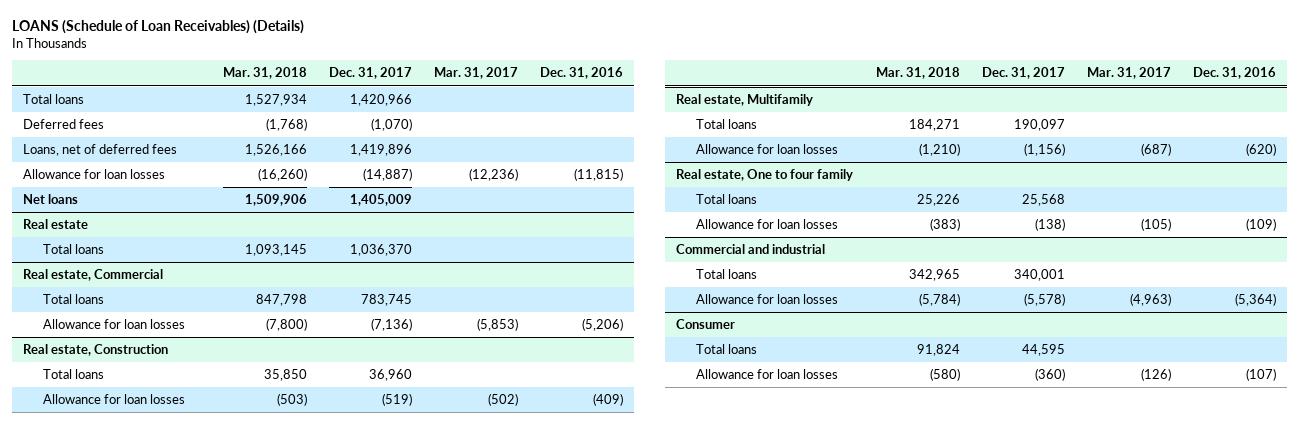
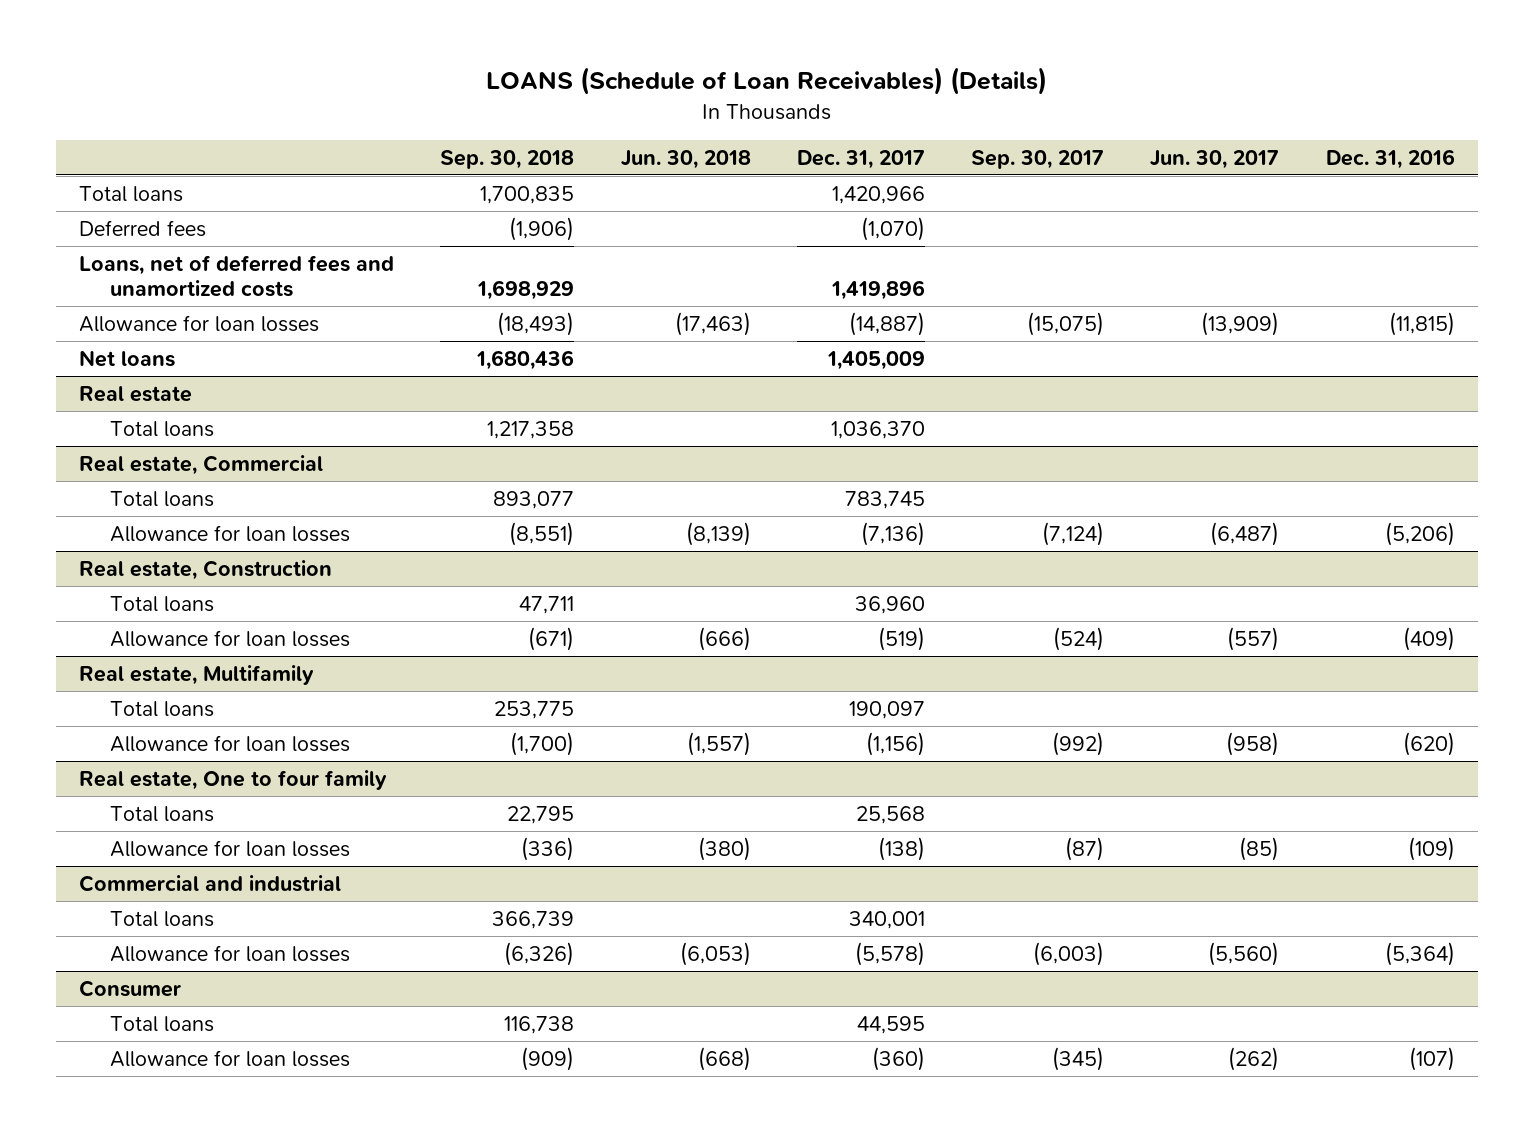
[222,67,307,80] Mar. 31, 2018 -> none
[434,67,519,80] Mar. 31, 2017 -> none
none -> [440,149,575,169] Sep. 30, 2018
none -> [620,149,751,169] Jun. 30, 2018
none -> [971,149,1105,169] Sep. 30, 2017
none -> [1150,149,1280,169] Jun. 30, 2017
[23,144,178,157] Loans, net of deferred fees -> [78,254,394,298] Loans, net of deferred fees and unamortized costs

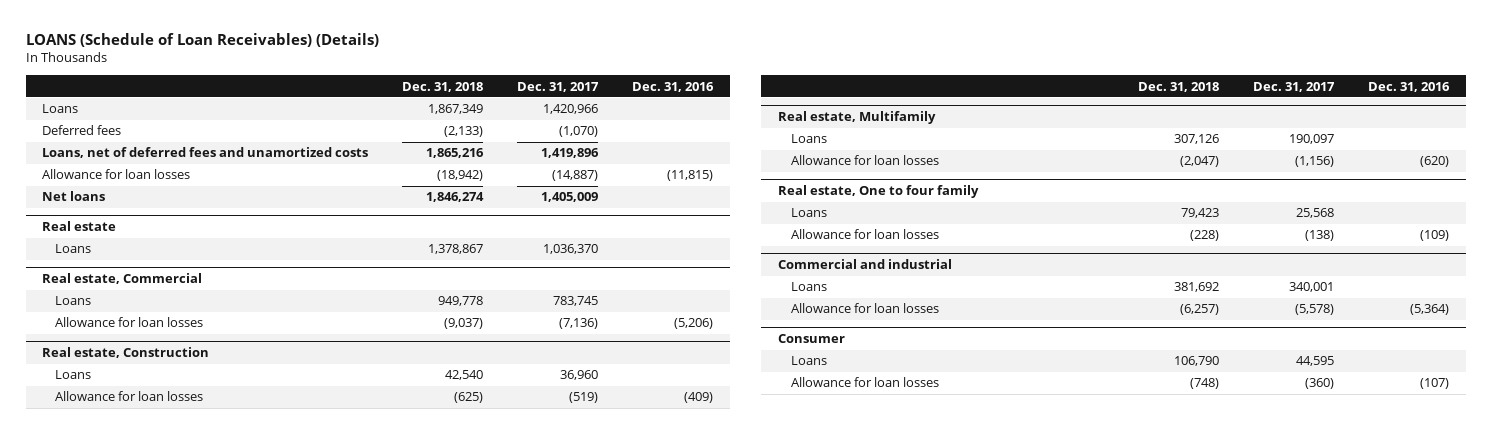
[440,149,575,169] Sep. 30, 2018 -> none
[620,149,751,169] Jun. 30, 2018 -> none
[971,149,1105,169] Sep. 30, 2017 -> none
[1150,149,1280,169] Jun. 30, 2017 -> none
none -> [402,81,484,92] Dec. 31, 2018
[78,185,183,202] Total loans -> [42,104,79,114] Loans
[110,420,215,437] Total loans -> [55,244,92,254] Loans
[110,490,215,507] Total loans -> [55,296,92,306] Loans
[110,595,215,612] Total loans -> [55,370,92,380] Loans
[110,700,215,717] Total loans -> [791,134,828,144] Loans
[110,805,215,822] Total loans -> [791,208,828,218] Loans
[110,910,215,927] Total loans -> [791,282,828,292] Loans
[110,1015,215,1032] Total loans -> [791,356,828,366] Loans

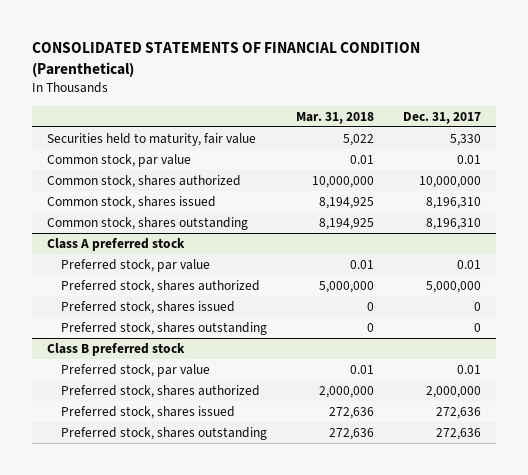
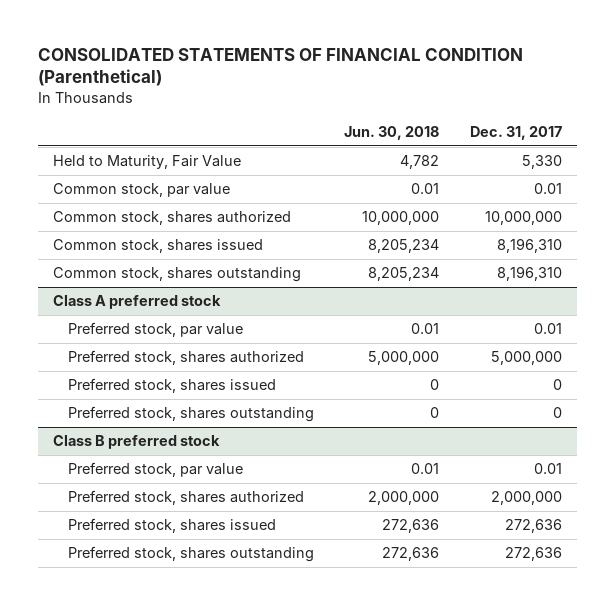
[296,111,375,124] Mar. 31, 2018 -> none
none -> [344,126,440,141] Jun. 30, 2018
[46,133,256,147] Securities held to maturity, fair value -> [53,155,242,170] Held to Maturity, Fair Value

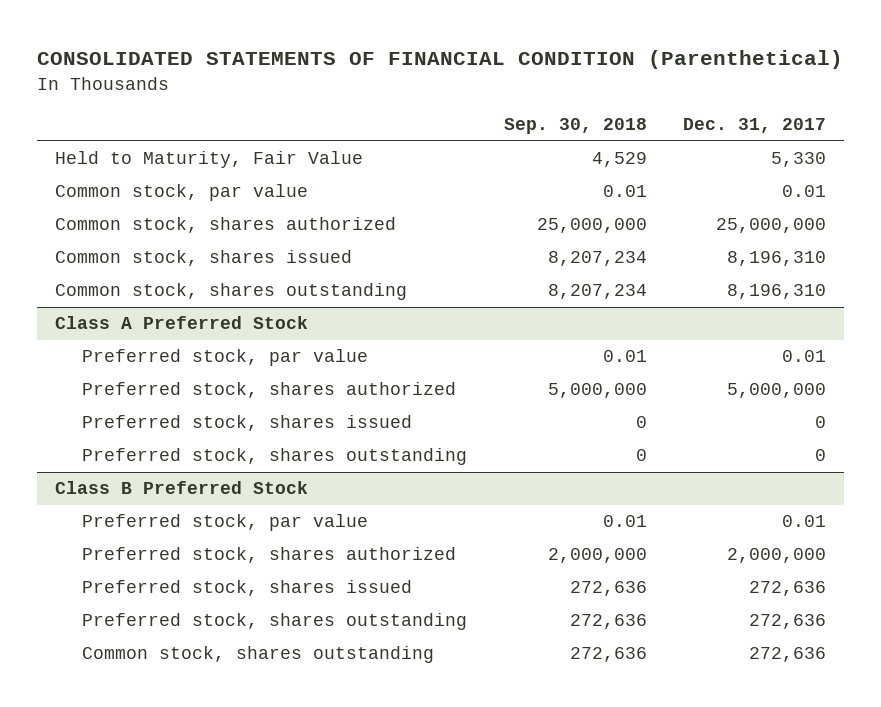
[344,126,440,141] Jun. 30, 2018 -> none
none -> [503,118,647,135] Sep. 30, 2018
[485,211,563,226] 10,000,000 -> [715,218,826,234] 25,000,000
[53,295,222,310] Class A preferred stock -> [55,316,309,330] Class A Preferred Stock
[53,435,221,450] Class B preferred stock -> [55,481,309,495] Class B Preferred Stock
none -> [82,646,435,664] Common stock, shares outstanding

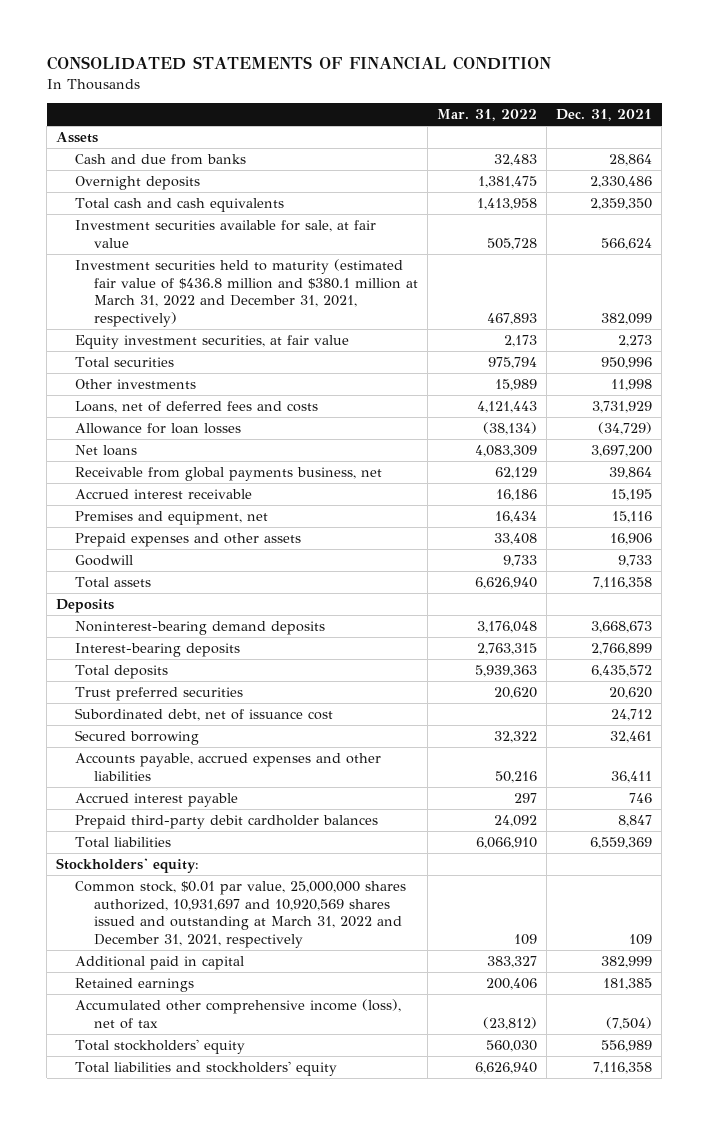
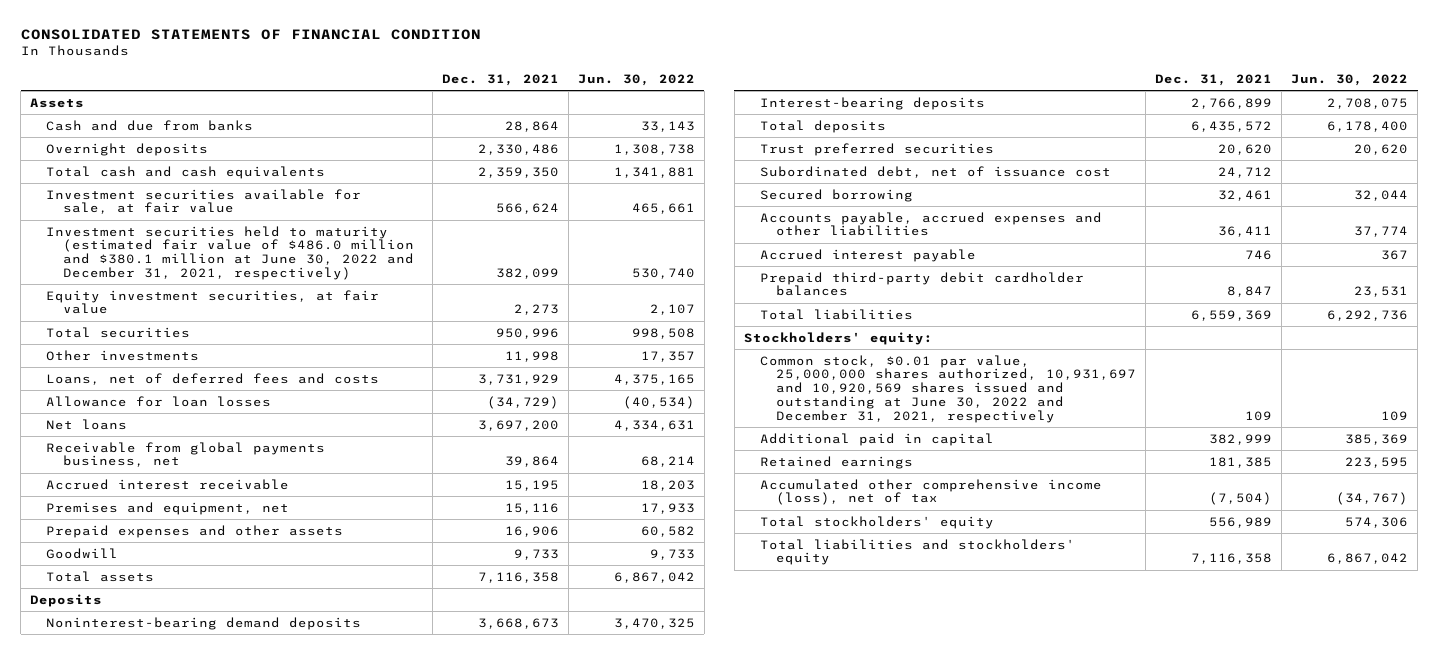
[437,109,538,122] Mar. 31, 2022 -> none
none -> [577,73,695,86] Jun. 30, 2022
[75,259,419,328] Investment securities held to maturity (estimated fair value of $436.8 million and $380.1 million at March 31, 2022 and December 31, 2021, respectively) -> [46,225,414,280] Investment securities held to maturity (estimated fair value of $486.0 million and $380.1 million at June 30, 2022 and December 31, 2021, respectively)
[75,881,407,949] Common stock, $0.01 par value, 25,000,000 shares authorized, 10,931,697 and 10,920,569 shares issued and outstanding at March 31, 2022 and December 31, 2021, respectively -> [759,354,1137,423] Common stock, $0.01 par value, 25,000,000 shares authorized, 10,931,697 and 10,920,569 shares issued and outstanding at June 30, 2022 and December 31, 2021, respectively

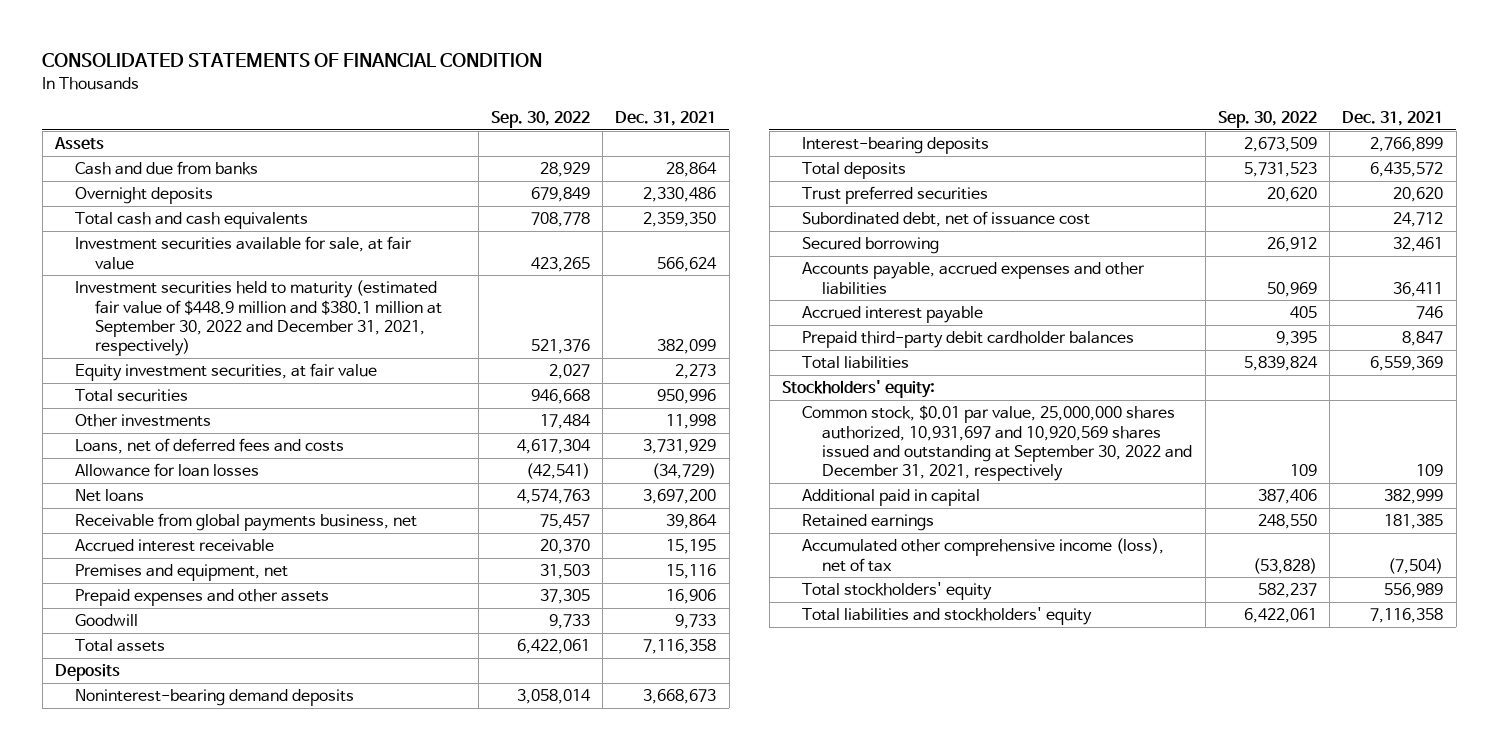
[577,73,695,86] Jun. 30, 2022 -> none
none -> [490,110,590,128] Sep. 30, 2022
[46,225,414,280] Investment securities held to maturity (estimated fair value of $486.0 million and $380.1 million at June 30, 2022 and December 31, 2021, respectively) -> [75,280,443,357] Investment securities held to maturity (estimated fair value of $448.9 million and $380.1 million at September 30, 2022 and December 31, 2021, respectively)
[759,354,1137,423] Common stock, $0.01 par value, 25,000,000 shares authorized, 10,931,697 and 10,920,569 shares issued and outstanding at June 30, 2022 and December 31, 2021, respectively -> [802,405,1193,482] Common stock, $0.01 par value, 25,000,000 shares authorized, 10,931,697 and 10,920,569 shares issued and outstanding at September 30, 2022 and December 31, 2021, respectively

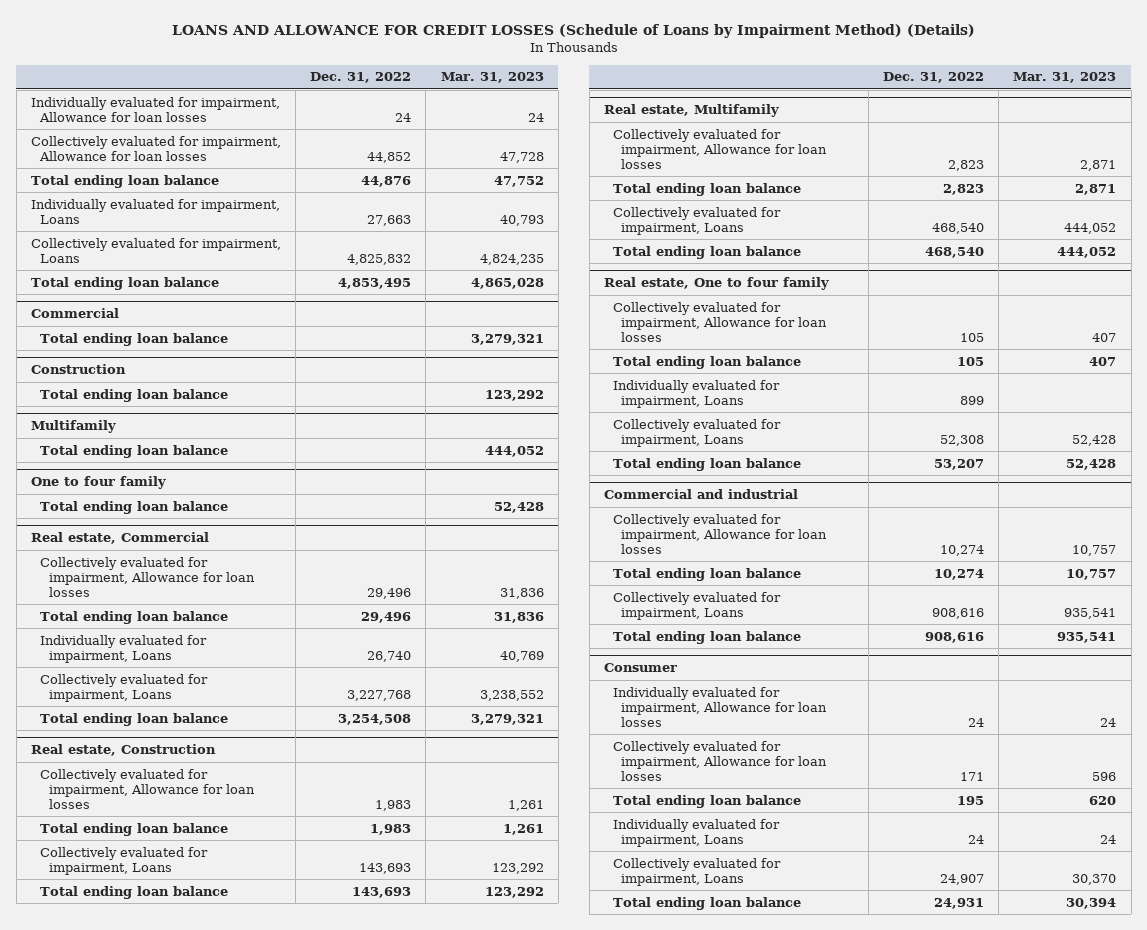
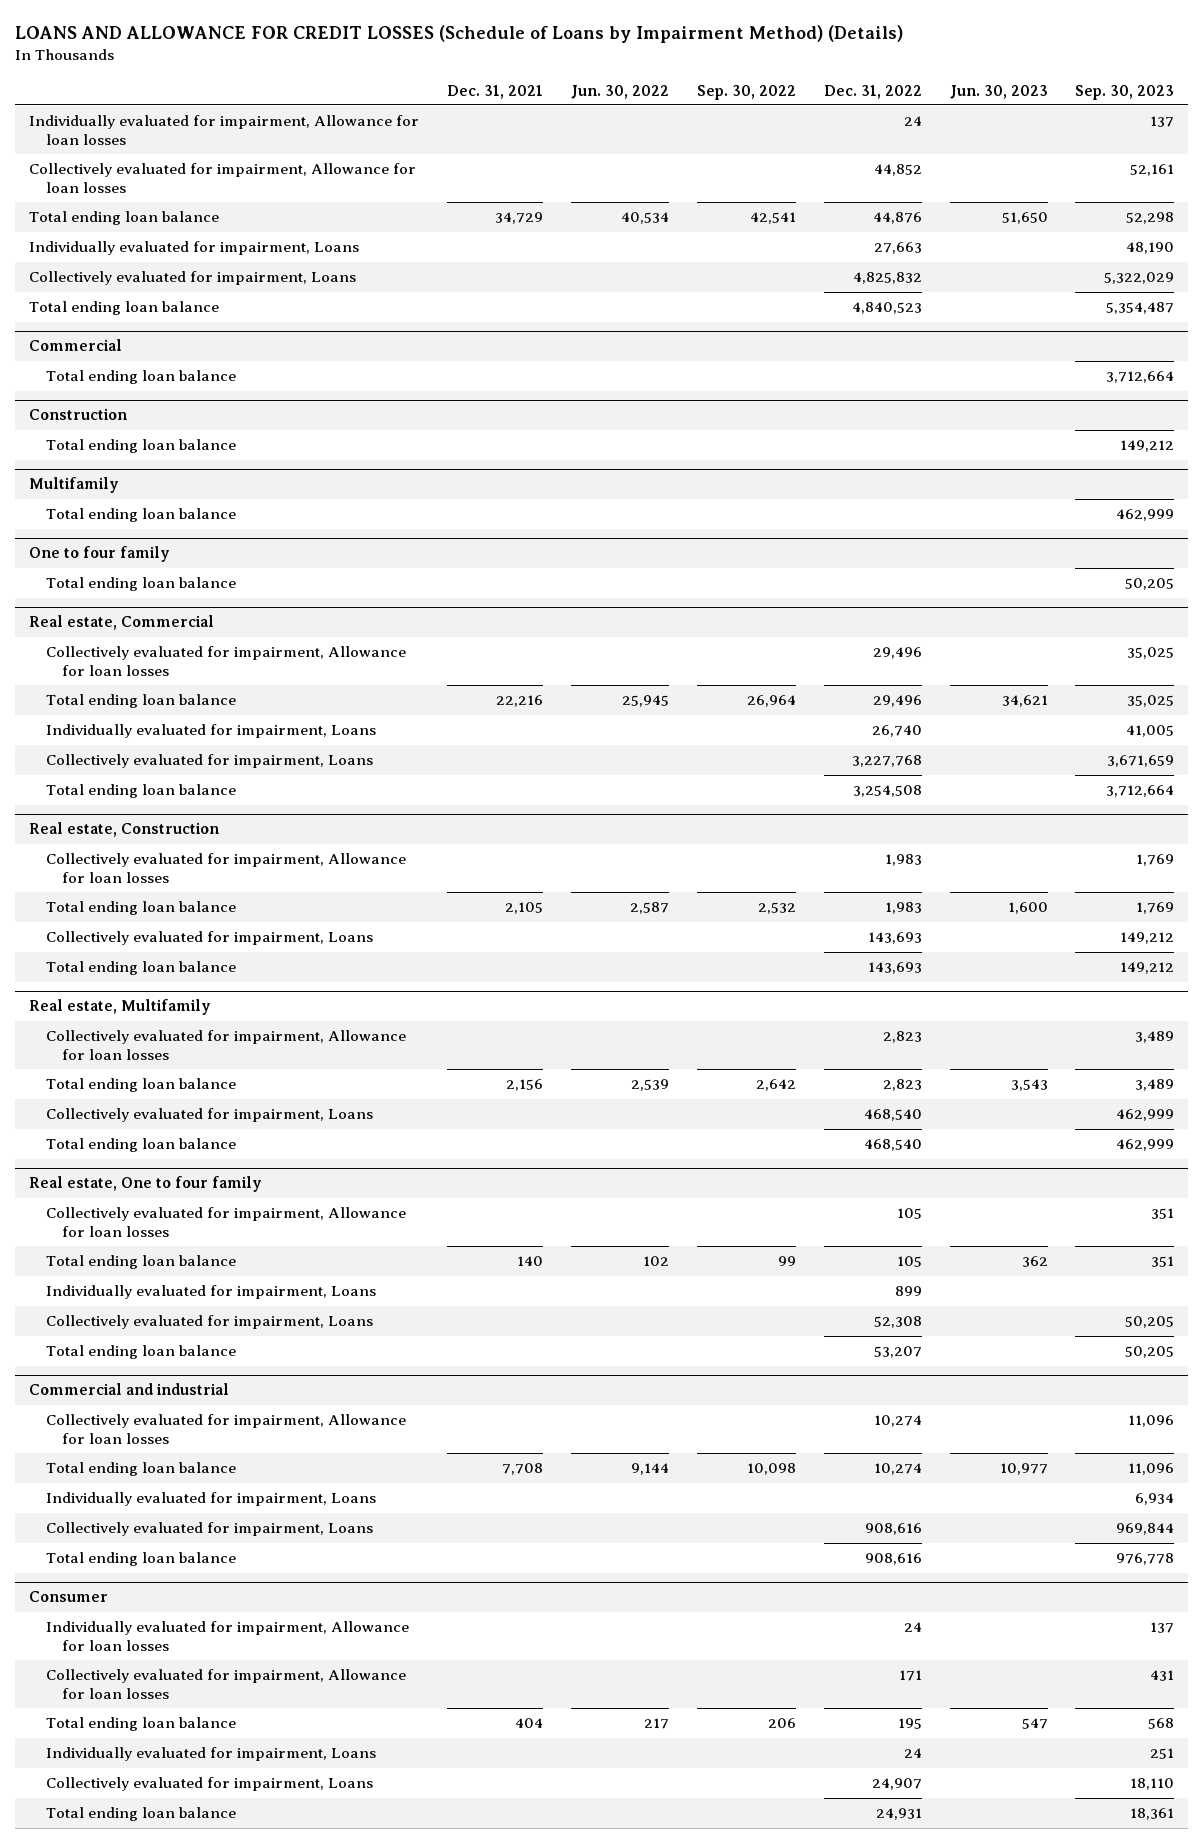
[440,72,544,84] Mar. 31, 2023 -> none
none -> [446,84,543,99] Dec. 31, 2021
none -> [570,84,669,99] Jun. 30, 2022
none -> [696,84,796,100] Sep. 30, 2022
none -> [949,84,1048,99] Jun. 30, 2023
none -> [1075,84,1175,100] Sep. 30, 2023
[338,277,412,289] 4,853,495 -> [851,302,922,315] 4,840,523
none -> [45,1492,376,1507] Individually evaluated for impairment, Loans

